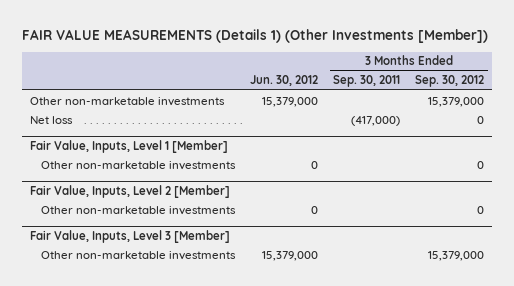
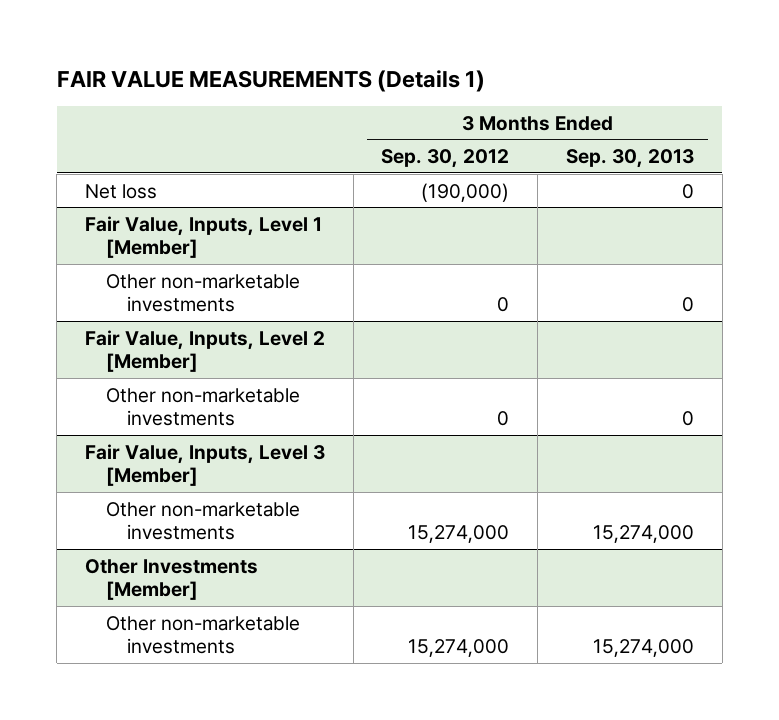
[22,29,489,44] FAIR VALUE MEASUREMENTS (Details 1) (Other Investments [Member]) -> [56,69,485,92] FAIR VALUE MEASUREMENTS (Details 1)
[250,75,319,87] Jun. 30, 2012 -> none
[333,75,401,88] Sep. 30, 2011 -> none
none -> [566,149,695,169] Sep. 30, 2013
[29,96,225,106] Other non-marketable investments -> none
[477,115,485,124] 0 -> [421,182,510,202] (190,000)
[428,250,485,261] 15,379,000 -> [408,525,510,544] 15,274,000
none -> [84,558,258,601] Other Investments [Member]
none -> [105,615,300,655] Other non-marketable investments

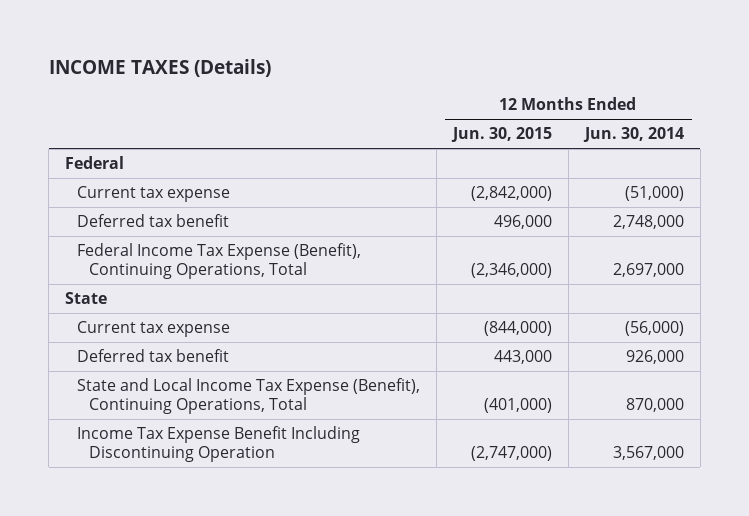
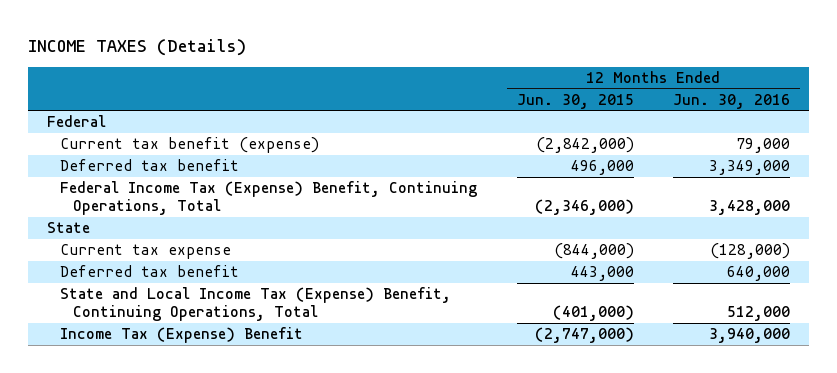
[582,127,684,143] Jun. 30, 2014 -> none
none -> [672,93,790,109] Jun. 30, 2016
[77,186,231,203] Current tax expense -> [60,137,320,154] Current tax benefit (expense)
[77,243,362,280] Federal Income Tax Expense (Benefit), Continuing Operations, Total -> [60,181,478,216] Federal Income Tax (Expense) Benefit, Continuing Operations, Total
[77,378,421,415] State and Local Income Tax Expense (Benefit), Continuing Operations, Total -> [60,287,452,322] State and Local Income Tax (Expense) Benefit, Continuing Operations, Total
[77,426,361,463] Income Tax Expense Benefit Including Discontinuing Operation -> [60,327,304,344] Income Tax (Expense) Benefit

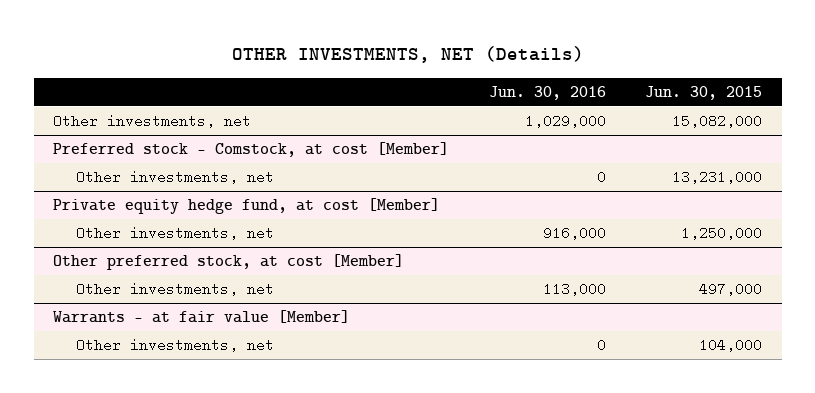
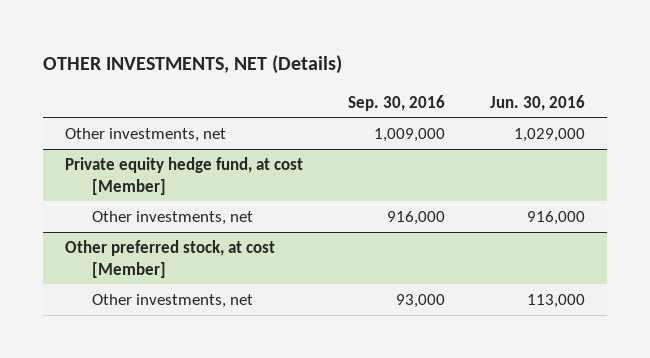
[644,86,762,101] Jun. 30, 2015 -> none
none -> [348,94,446,111] Sep. 30, 2016
[53,142,450,158] Preferred stock - Comstock, at cost [Member] -> none
[76,170,275,185] Other investments, net -> none
[53,310,351,324] Warrants - at fair value [Member] -> none
[76,338,275,353] Other investments, net -> none

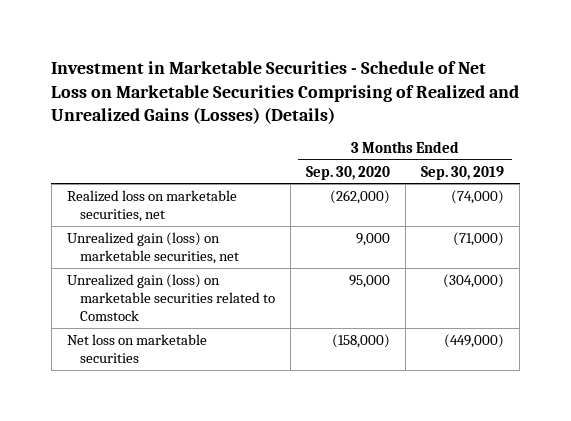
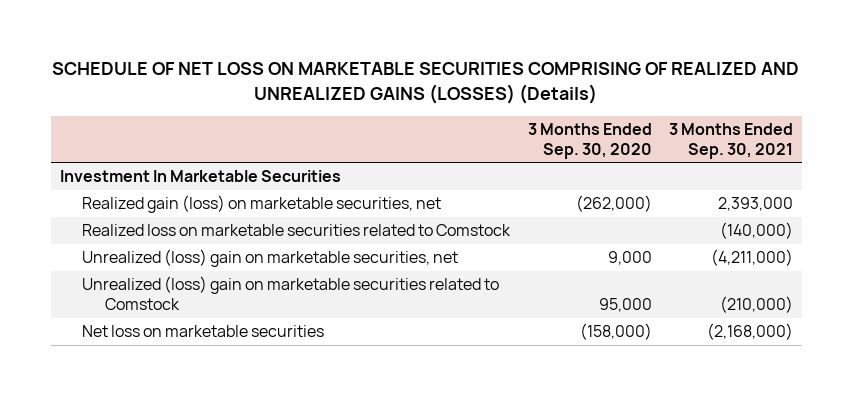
[51,61,520,125] Investment in Marketable Securities - Schedule of Net Loss on Marketable Securities Comprising of Realized and Unrealized Gains (Losses) (Details) -> [52,62,800,104] SCHEDULE OF NET LOSS ON MARKETABLE SECURITIES COMPRISING OF REALIZED AND UNREALIZED GAINS (LOSSES) (Details)
[421,165,505,180] Sep. 30, 2019 -> none
none -> [669,122,794,159] 3 Months Ended Sep. 30, 2021
none -> [59,170,341,183] Investment In Marketable Securities
[66,189,237,223] Realized loss on marketable securities, net -> [82,195,442,214] Realized gain (loss) on marketable securities, net
none -> [82,224,512,237] Realized loss on marketable securities related to Comstock
[66,231,239,265] Unrealized gain (loss) on marketable securities, net -> [82,249,459,268] Unrealized (loss) gain on marketable securities, net
[66,273,275,322] Unrealized gain (loss) on marketable securities related to Comstock -> [82,276,500,310] Unrealized (loss) gain on marketable securities related to Comstock

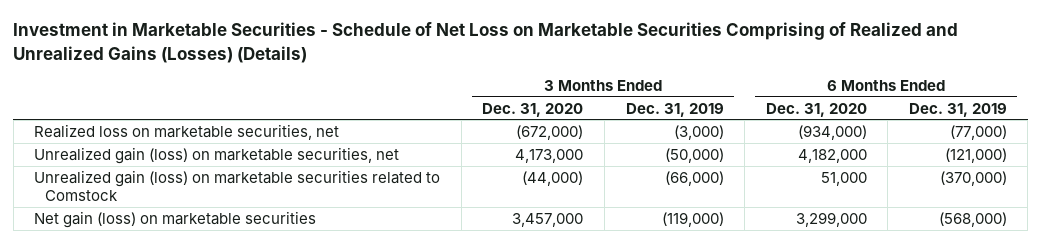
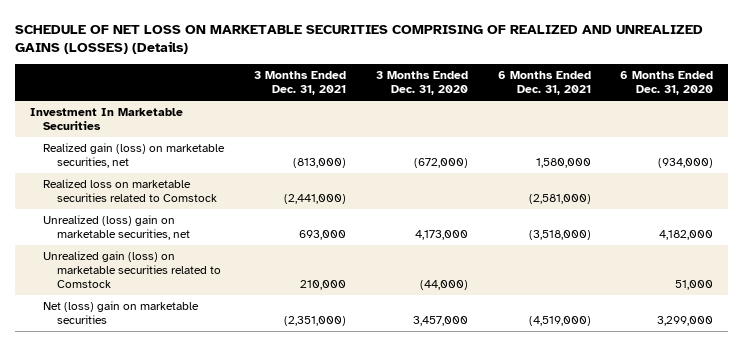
[13,22,959,63] Investment in Marketable Securities - Schedule of Net Loss on Marketable Securities Comprising of Realized and Unrealized Gains (Losses) (Details) -> [15,24,704,55] SCHEDULE OF NET LOSS ON MARKETABLE SECURITIES COMPRISING OF REALIZED AND UNREALIZED GAINS (LOSSES) (Details)
[625,102,724,117] Dec. 31, 2019 -> none
[908,102,1007,117] Dec. 31, 2019 -> none
none -> [254,71,347,96] 3 Months Ended Dec. 31, 2021
none -> [497,71,591,96] 6 Months Ended Dec. 31, 2021
none -> [29,108,183,131] Investment In Marketable Securities
[34,123,340,140] Realized loss on marketable securities, net -> [43,143,226,169] Realized gain (loss) on marketable securities, net
none -> [43,179,218,203] Realized loss on marketable securities related to Comstock
[34,146,400,164] Unrealized gain (loss) on marketable securities, net -> [43,215,191,241] Unrealized (loss) gain on marketable securities, net
[34,210,317,228] Net gain (loss) on marketable securities -> [43,301,200,325] Net (loss) gain on marketable securities

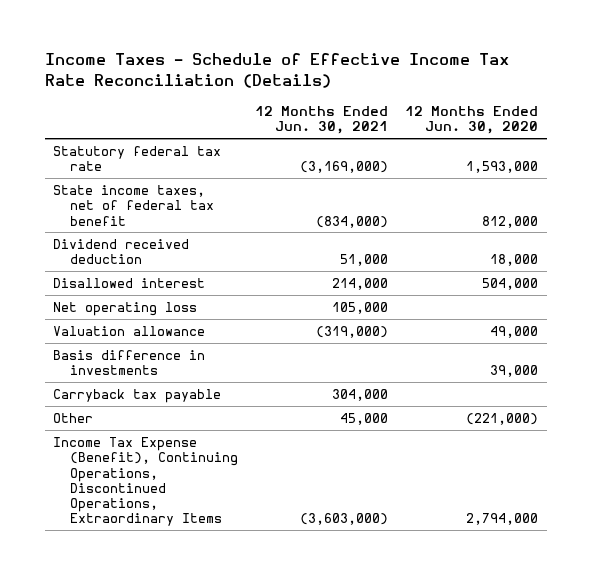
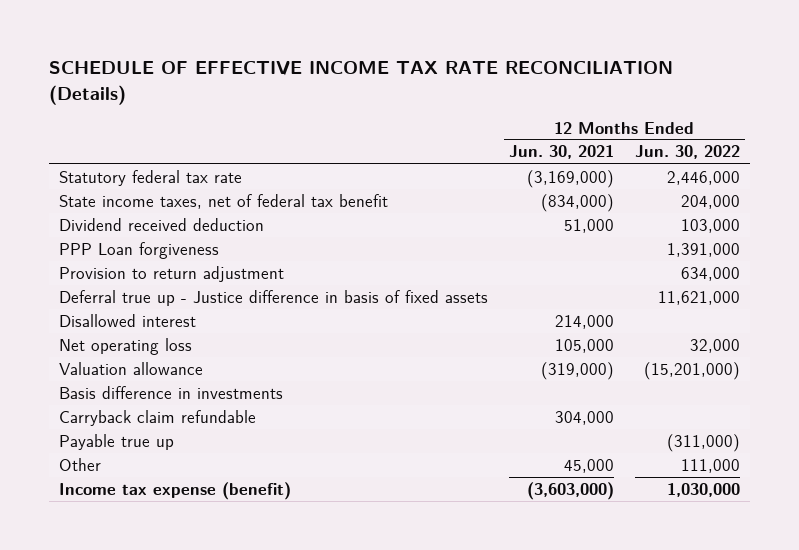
[44,53,509,88] Income Taxes - Schedule of Effective Income Tax Rate Reconciliation (Details) -> [48,60,673,105] SCHEDULE OF EFFECTIVE INCOME TAX RATE RECONCILIATION (Details)
[405,105,539,135] 12 Months Ended Jun. 30, 2020 -> none
none -> [634,145,740,160] Jun. 30, 2022
none -> [58,241,219,259] PPP Loan forgiveness
none -> [58,265,284,282] Provision to return adjustment
none -> [58,289,488,306] Deferral true up - Justice difference in basis of fixed assets
[53,388,222,403] Carryback tax payable -> [58,409,256,426] Carryback claim refundable
none -> [58,433,174,450] Payable true up
[53,436,239,527] Income Tax Expense (Benefit), Continuing Operations, Discontinued Operations, Extraordinary Items -> [58,481,291,500] Income tax expense (benefit)

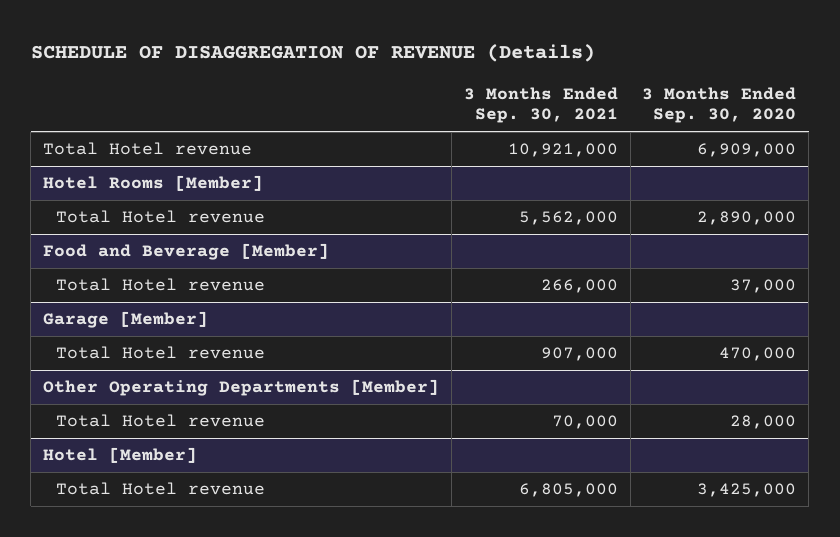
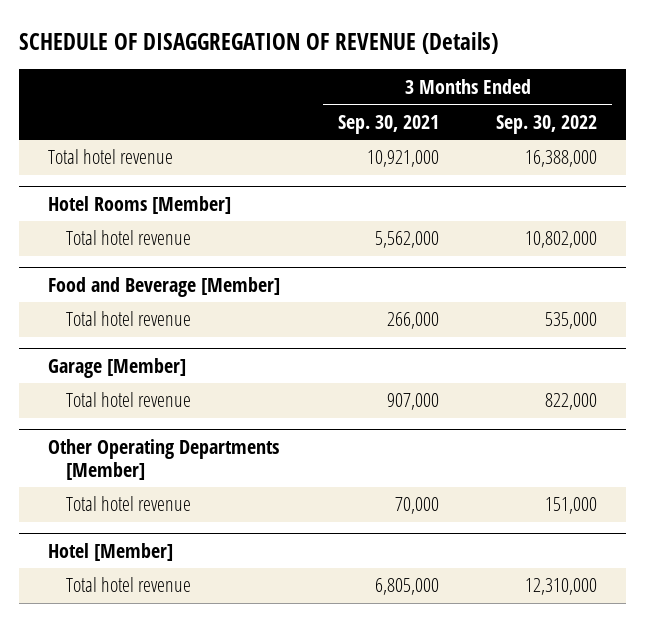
[642,86,797,124] 3 Months Ended Sep. 30, 2020 -> none
none -> [496,114,598,134] Sep. 30, 2022
[43,142,253,156] Total Hotel revenue -> [48,149,174,165] Total hotel revenue
[56,210,266,224] Total Hotel revenue -> [66,230,192,246] Total hotel revenue
[56,278,266,292] Total Hotel revenue -> [66,311,192,327] Total hotel revenue
[56,346,266,360] Total Hotel revenue -> [66,392,192,408] Total hotel revenue
[56,414,266,428] Total Hotel revenue -> [66,496,192,512] Total hotel revenue
[56,482,266,496] Total Hotel revenue -> [66,577,192,593] Total hotel revenue

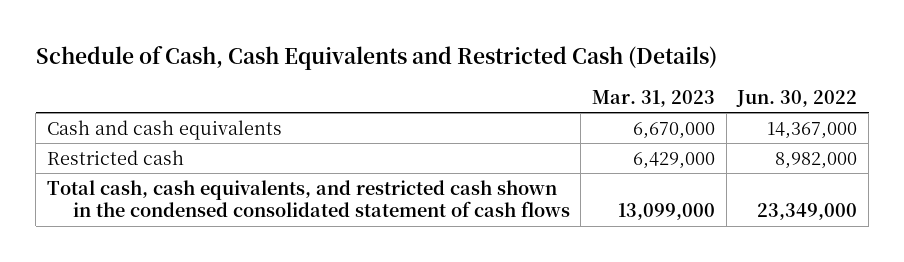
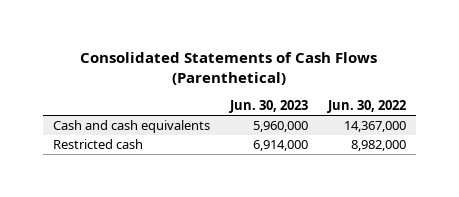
[35,45,717,70] Schedule of Cash, Cash Equivalents and Restricted Cash (Details) -> [80,52,378,86] Consolidated Statements of Cash Flows (Parenthetical)
[592,89,716,107] Mar. 31, 2023 -> none
none -> [228,100,308,114] Jun. 30, 2023
[46,179,570,218] Total cash, cash equivalents, and restricted cash shown in the condensed consolidated statement of cash flows -> none

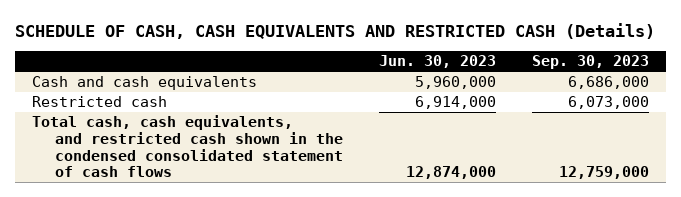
[80,52,378,86] Consolidated Statements of Cash Flows (Parenthetical) -> [14,22,655,39] SCHEDULE OF CASH, CASH EQUIVALENTS AND RESTRICTED CASH (Details)
[326,100,406,114] Jun. 30, 2022 -> none
none -> [531,55,649,70] Sep. 30, 2023
none -> [32,115,344,178] Total cash, cash equivalents, and restricted cash shown in the condensed consolidated statement of cash flows

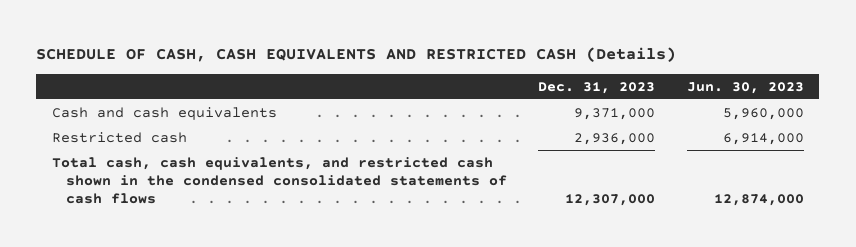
[531,55,649,70] Sep. 30, 2023 -> none
none -> [538,81,656,94] Dec. 31, 2023
[32,115,344,178] Total cash, cash equivalents, and restricted cash shown in the condensed consolidated statement of cash flows -> [52,156,507,204] Total cash, cash equivalents, and restricted cash shown in the condensed consolidated statements of cash flows

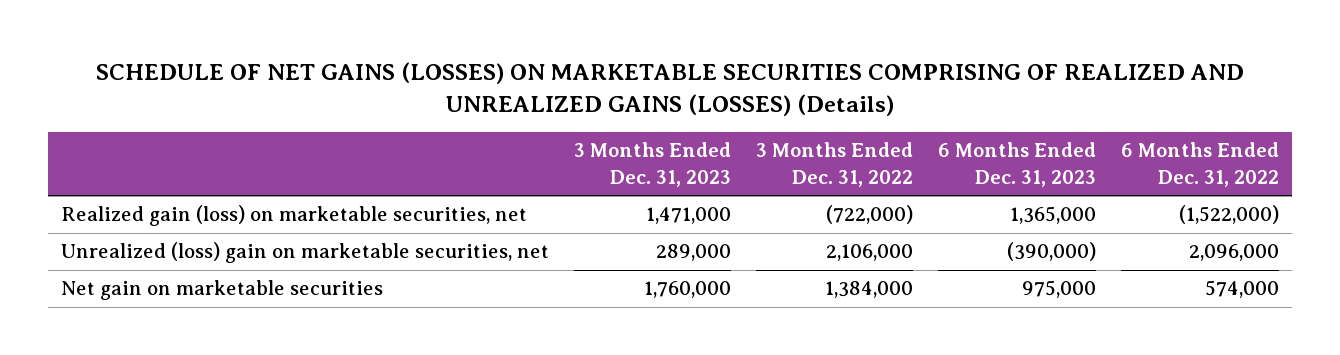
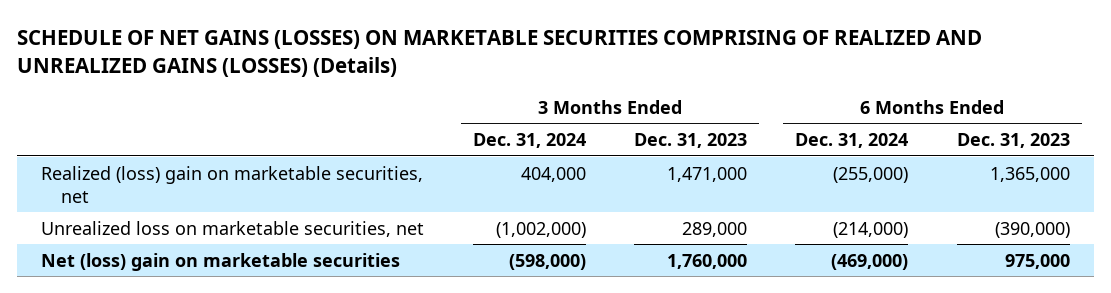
[755,142,913,187] 3 Months Ended Dec. 31, 2022 -> none
[1121,142,1280,187] 6 Months Ended Dec. 31, 2022 -> none
none -> [472,133,586,149] Dec. 31, 2024
none -> [795,133,909,149] Dec. 31, 2024
[60,205,527,227] Realized gain (loss) on marketable securities, net -> [41,165,424,203] Realized (loss) gain on marketable securities, net
[60,242,549,264] Unrealized (loss) gain on marketable securities, net -> [41,220,425,237] Unrealized loss on marketable securities, net
[60,280,383,301] Net gain on marketable securities -> [41,252,401,271] Net (loss) gain on marketable securities

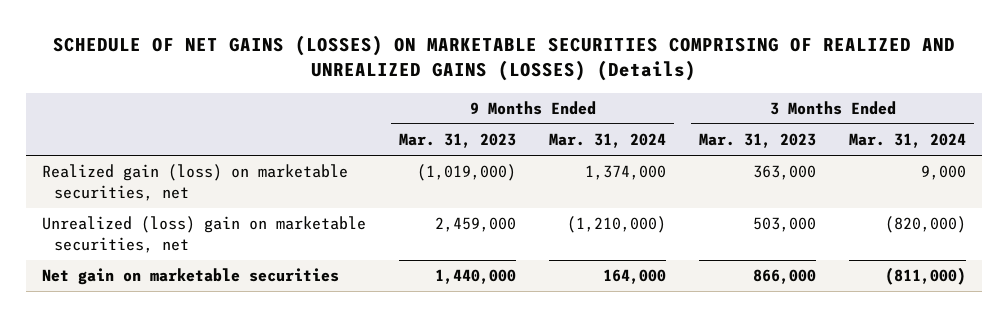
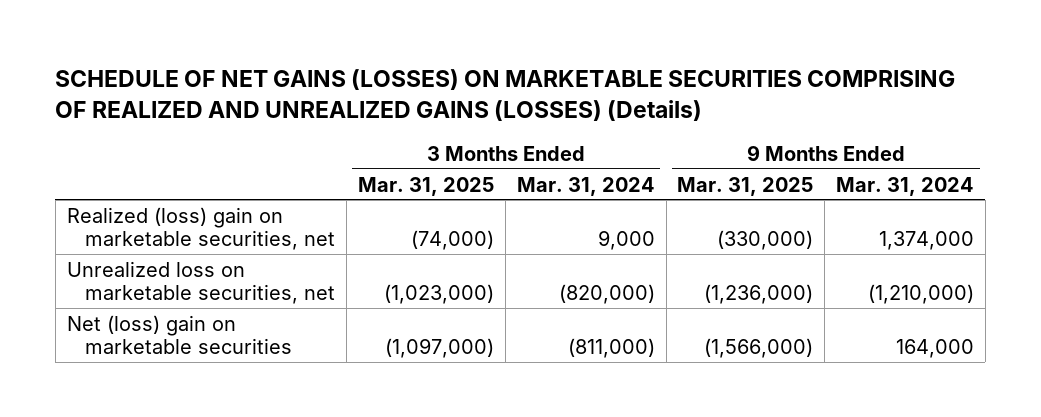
[399,133,517,149] Mar. 31, 2023 -> none
[699,133,817,149] Mar. 31, 2023 -> none
none -> [358,176,495,196] Mar. 31, 2025
none -> [677,176,814,196] Mar. 31, 2025
[42,164,349,202] Realized gain (loss) on marketable securities, net -> [66,206,336,251] Realized (loss) gain on marketable securities, net
[42,216,367,254] Unrealized (loss) gain on marketable securities, net -> [66,260,336,305] Unrealized loss on marketable securities, net
[42,268,340,286] Net gain on marketable securities -> [66,314,293,355] Net (loss) gain on marketable securities

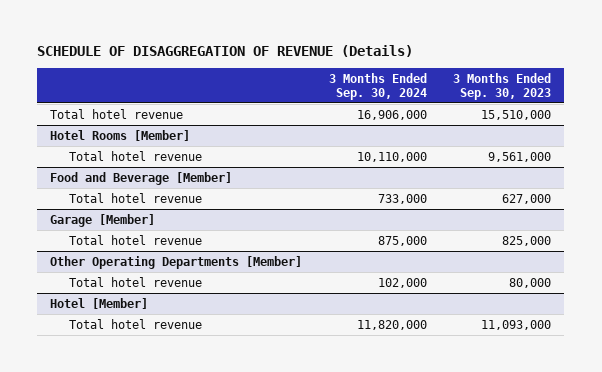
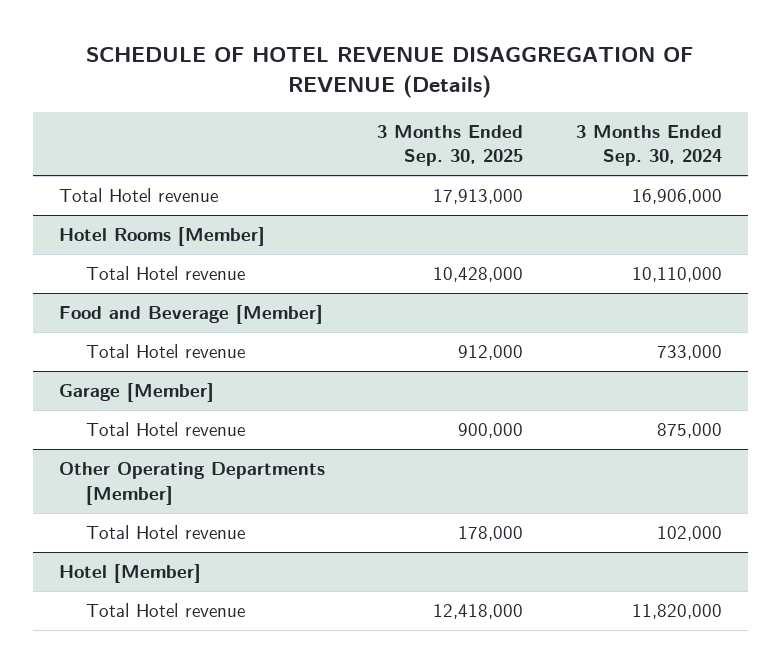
[37,45,414,58] SCHEDULE OF DISAGGREGATION OF REVENUE (Details) -> [86,47,694,99] SCHEDULE OF HOTEL REVENUE DISAGGREGATION OF REVENUE (Details)
[453,73,552,101] 3 Months Ended Sep. 30, 2023 -> none
none -> [377,124,524,167] 3 Months Ended Sep. 30, 2025
[50,108,184,119] Total hotel revenue -> [58,188,218,203] Total Hotel revenue
[69,150,203,161] Total hotel revenue -> [85,266,245,281] Total Hotel revenue
[69,192,203,203] Total hotel revenue -> [85,344,245,359] Total Hotel revenue
[69,234,203,245] Total hotel revenue -> [85,422,245,437] Total Hotel revenue
[69,276,203,287] Total hotel revenue -> [85,525,245,540] Total Hotel revenue
[69,318,203,329] Total hotel revenue -> [85,603,245,618] Total Hotel revenue

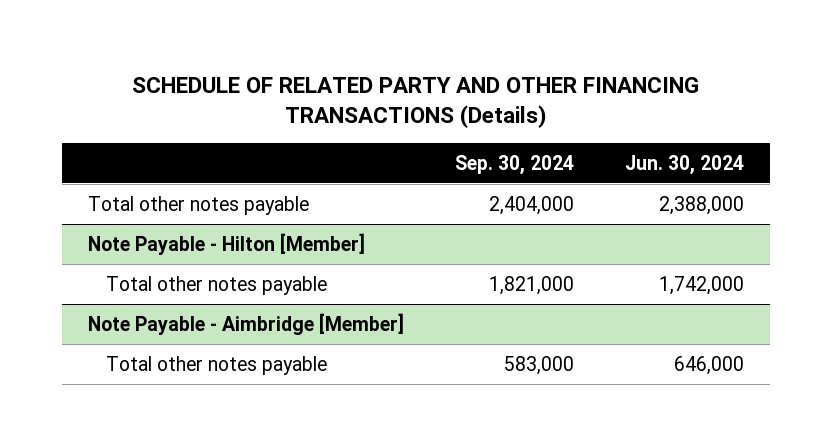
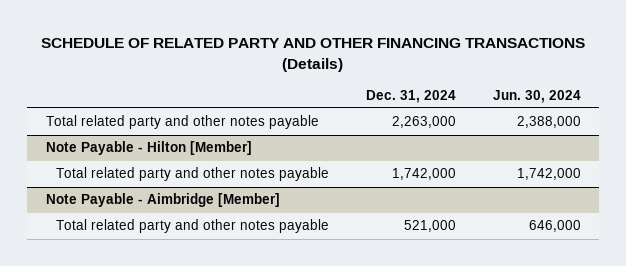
[454,154,574,175] Sep. 30, 2024 -> none
none -> [366,89,457,103] Dec. 31, 2024
[87,195,309,215] Total other notes payable -> [45,115,319,130] Total related party and other notes payable
[105,275,327,295] Total other notes payable -> [56,167,330,182] Total related party and other notes payable
[105,355,327,375] Total other notes payable -> [56,219,330,234] Total related party and other notes payable

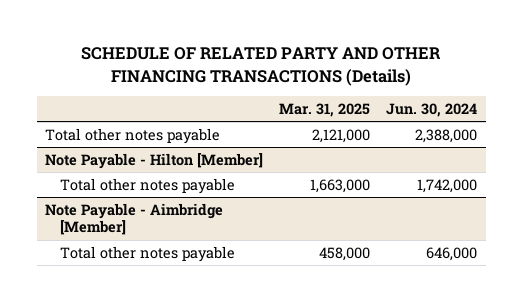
[366,89,457,103] Dec. 31, 2024 -> none
none -> [279,102,371,117] Mar. 31, 2025
[45,115,319,130] Total related party and other notes payable -> [44,127,220,144] Total other notes payable
[56,167,330,182] Total related party and other notes payable -> [60,177,236,194] Total other notes payable
[56,219,330,234] Total related party and other notes payable -> [60,245,236,262] Total other notes payable

